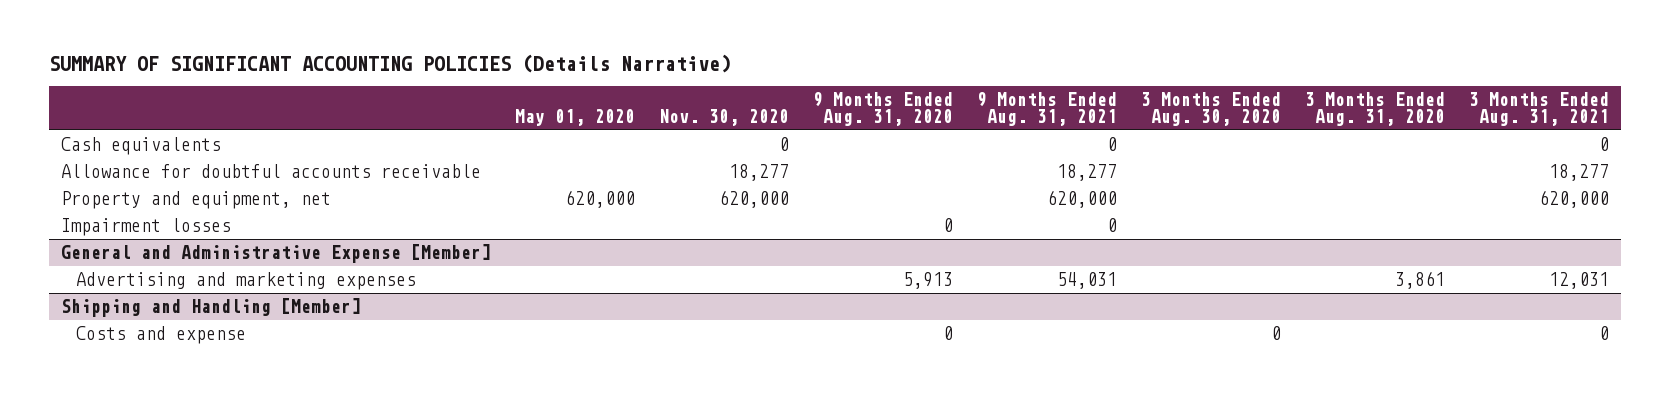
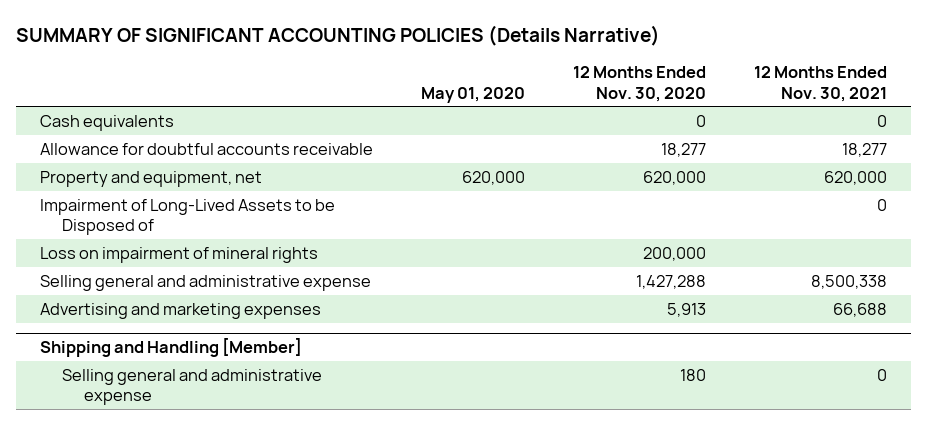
[659,109,790,127] Nov. 30, 2020 -> none
[813,91,954,127] 9 Months Ended Aug. 31, 2020 -> none
[977,91,1118,127] 9 Months Ended Aug. 31, 2021 -> none
[1141,91,1282,127] 3 Months Ended Aug. 30, 2020 -> none
[1305,91,1446,127] 3 Months Ended Aug. 31, 2020 -> none
[1469,91,1610,127] 3 Months Ended Aug. 31, 2021 -> none
none -> [572,66,706,102] 12 Months Ended Nov. 30, 2020
none -> [753,66,887,102] 12 Months Ended Nov. 30, 2021
[61,244,492,264] General and Administrative Expense [Member] -> none
[75,272,416,291] Advertising and marketing expenses -> none
[61,218,232,237] Impairment losses -> [39,198,335,236] Impairment of Long-Lived Assets to be Disposed of
none -> [39,246,318,263] Loss on impairment of mineral rights
none -> [39,274,371,291] Selling general and administrative expense
none -> [39,302,321,319] Advertising and marketing expenses
[75,326,246,345] Costs and expense -> none
none -> [61,368,322,406] Selling general and administrative expense

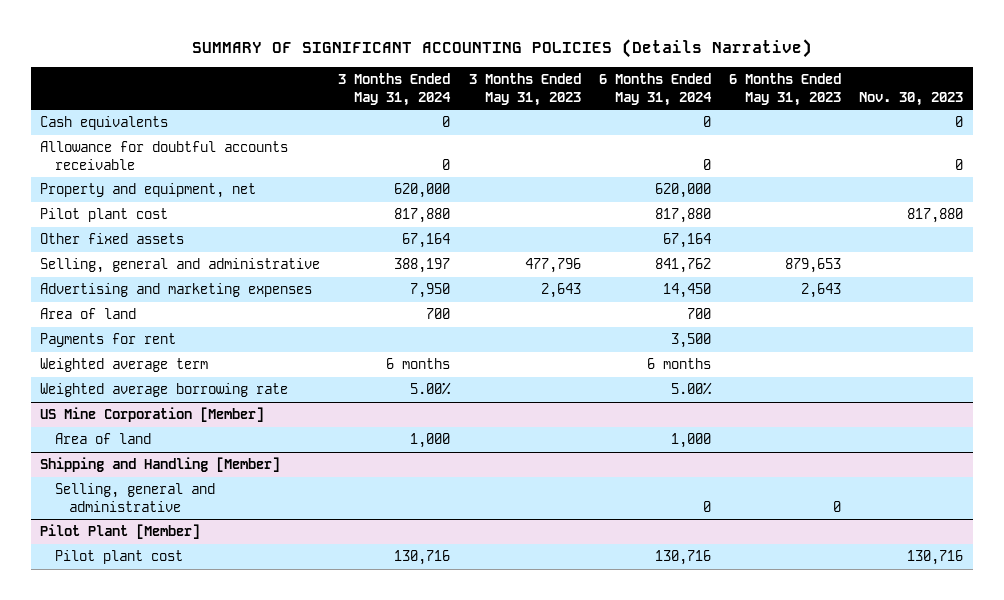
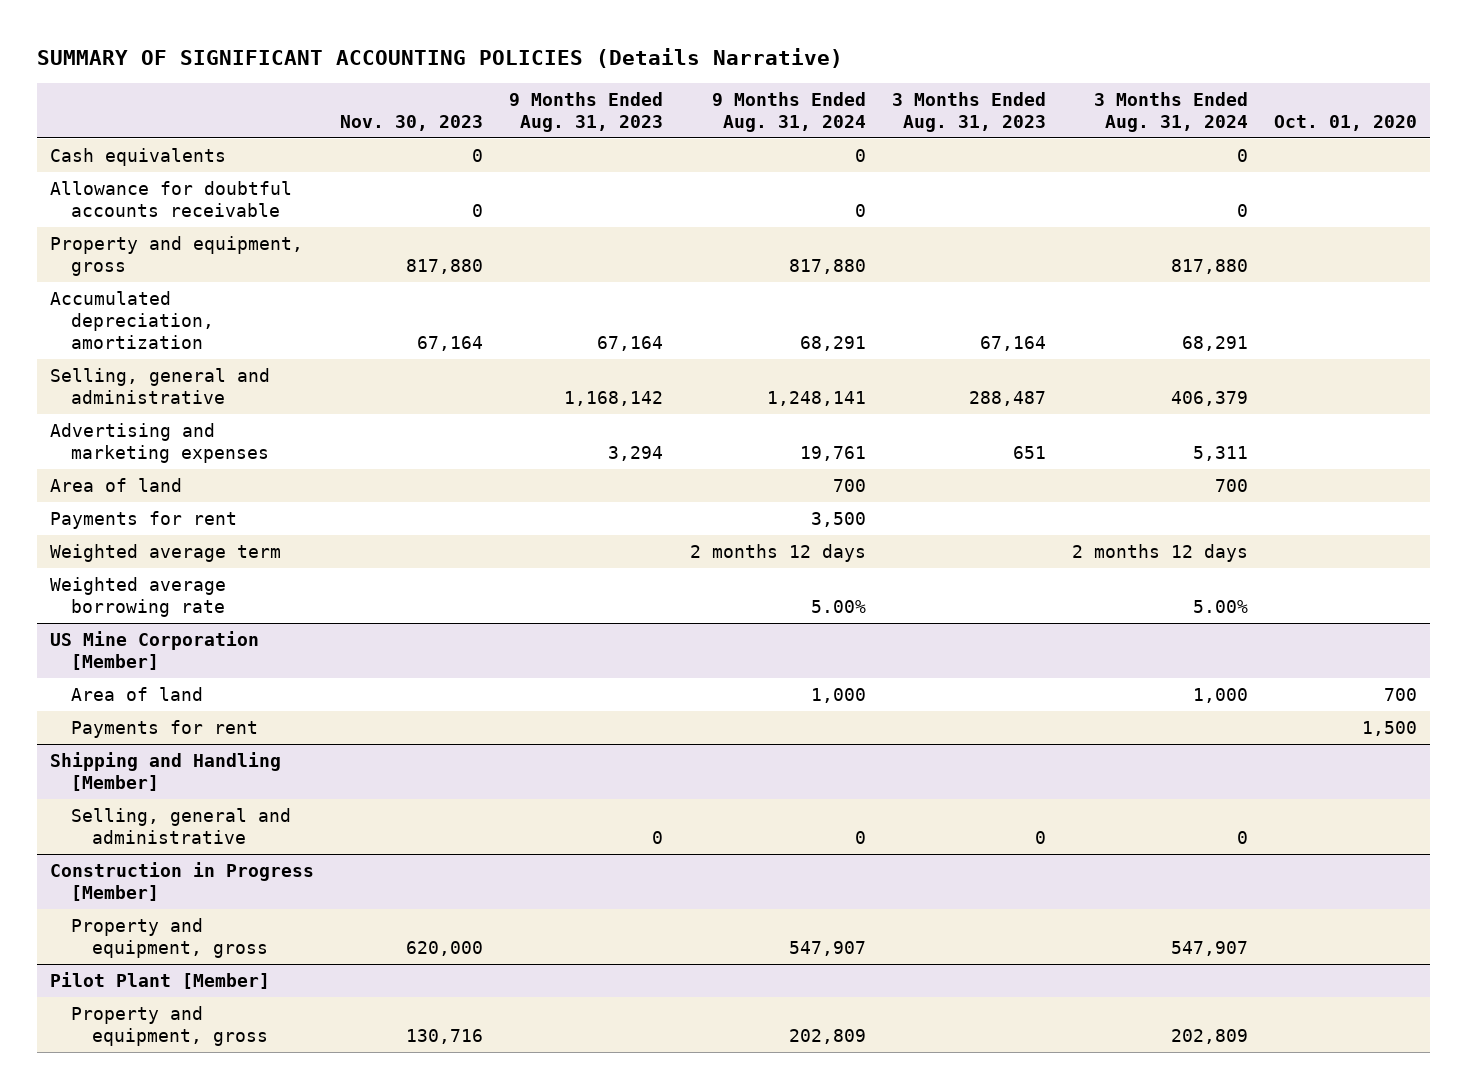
[338,73,452,107] 3 Months Ended May 31, 2024 -> none
[468,73,581,107] 3 Months Ended May 31, 2023 -> none
[598,73,712,107] 6 Months Ended May 31, 2024 -> none
[729,73,842,107] 6 Months Ended May 31, 2023 -> none
none -> [509,91,664,132] 9 Months Ended Aug. 31, 2023
none -> [711,91,866,132] 9 Months Ended Aug. 31, 2024
none -> [891,91,1046,132] 3 Months Ended Aug. 31, 2023
none -> [1093,91,1248,132] 3 Months Ended Aug. 31, 2024
none -> [1273,114,1417,131] Oct. 01, 2020
[40,183,257,199] Property and equipment, net -> none
[40,233,185,245] Other fixed assets -> none
[40,208,169,223] Pilot plant cost -> [50,236,304,277] Property and equipment, gross
none -> [50,291,214,350] Accumulated depreciation, amortization
none -> [70,720,258,739] Payments for rent
none -> [50,862,315,902] Construction in Progress [Member]
none -> [70,918,268,959] Property and equipment, gross
[54,550,183,565] Pilot plant cost -> [70,1006,268,1047] Property and equipment, gross

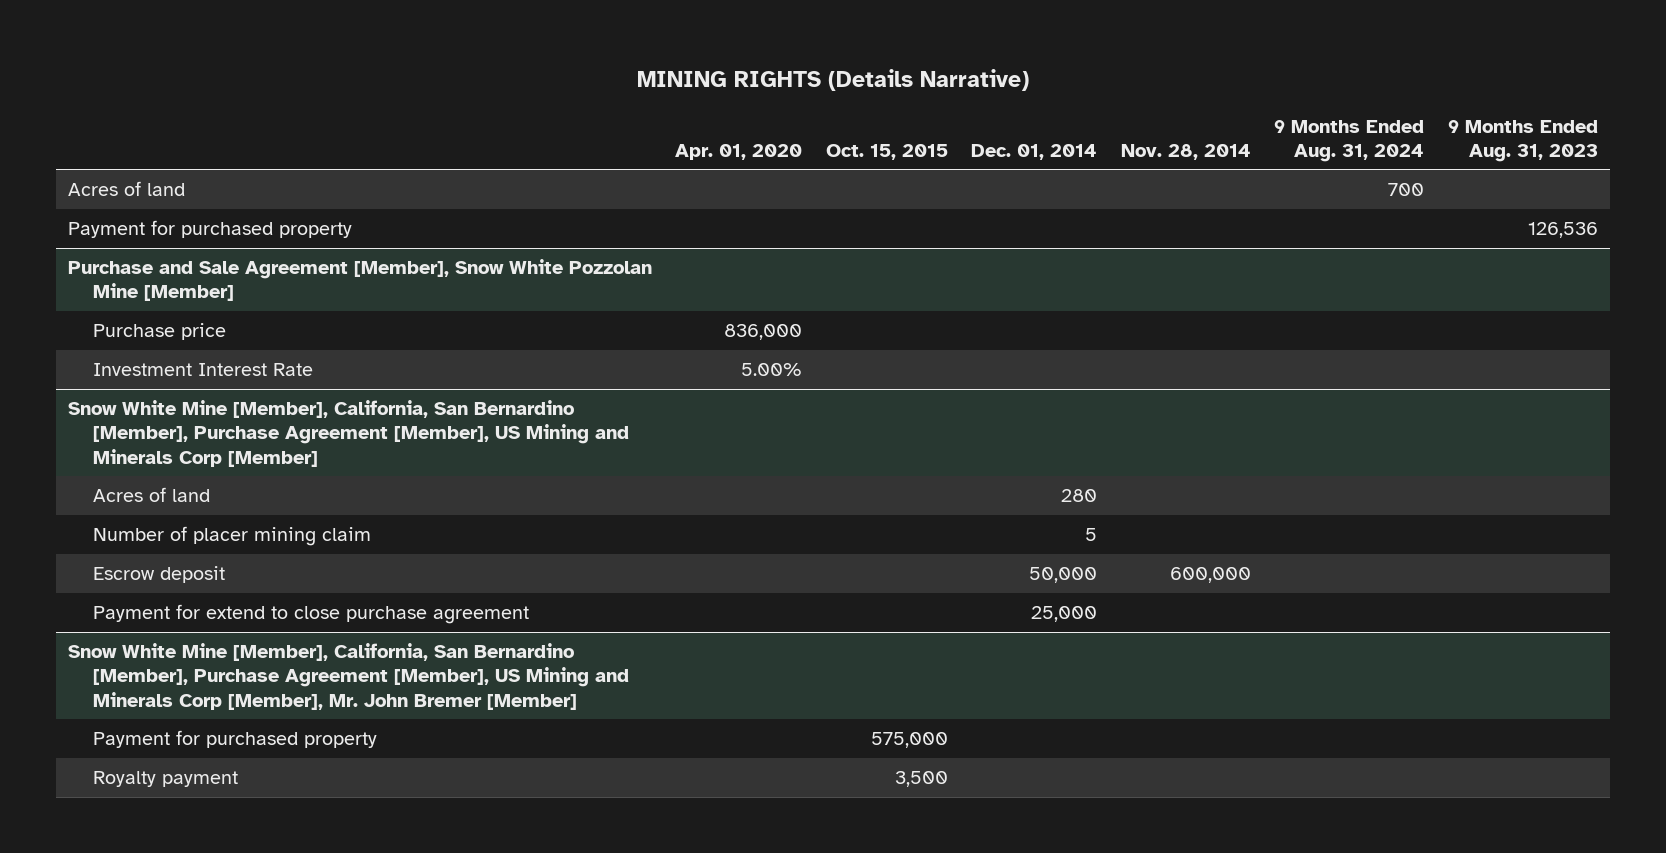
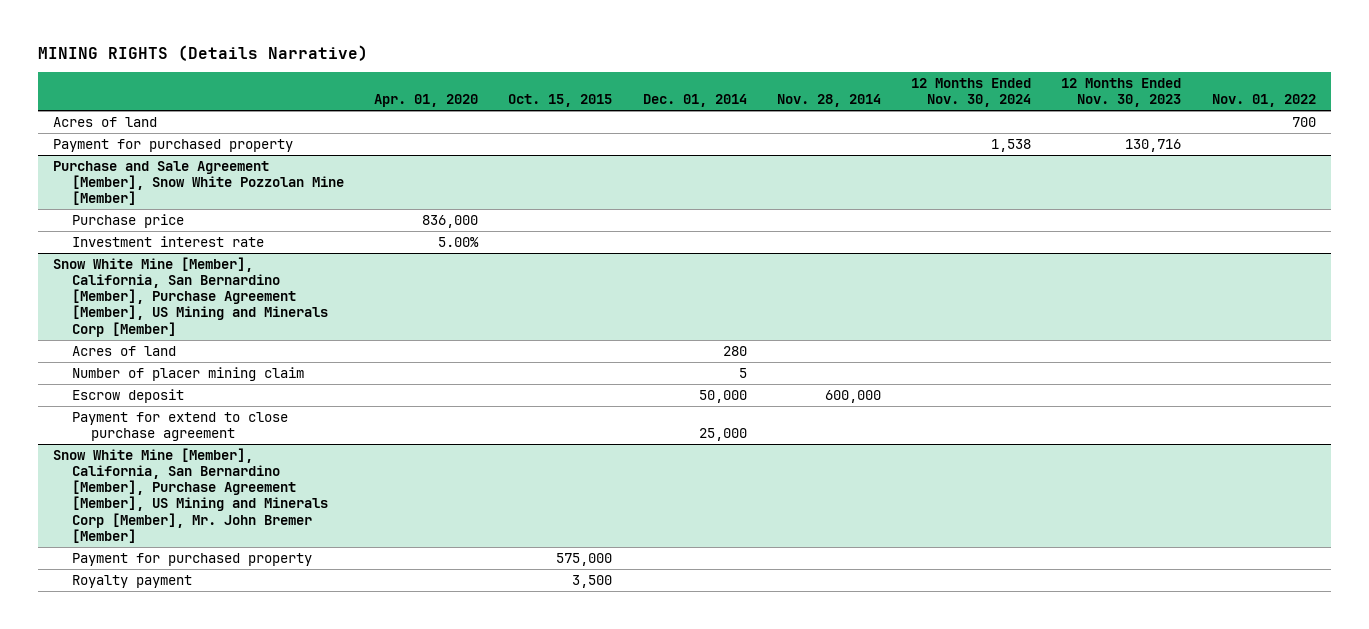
[1274,119,1425,162] 9 Months Ended Aug. 31, 2024 -> none
[1447,119,1598,162] 9 Months Ended Aug. 31, 2023 -> none
none -> [911,78,1032,108] 12 Months Ended Nov. 30, 2024
none -> [1061,78,1182,108] 12 Months Ended Nov. 30, 2023
none -> [1211,94,1316,108] Nov. 01, 2022
[92,362,313,376] Investment Interest Rate -> [71,235,264,247] Investment interest rate

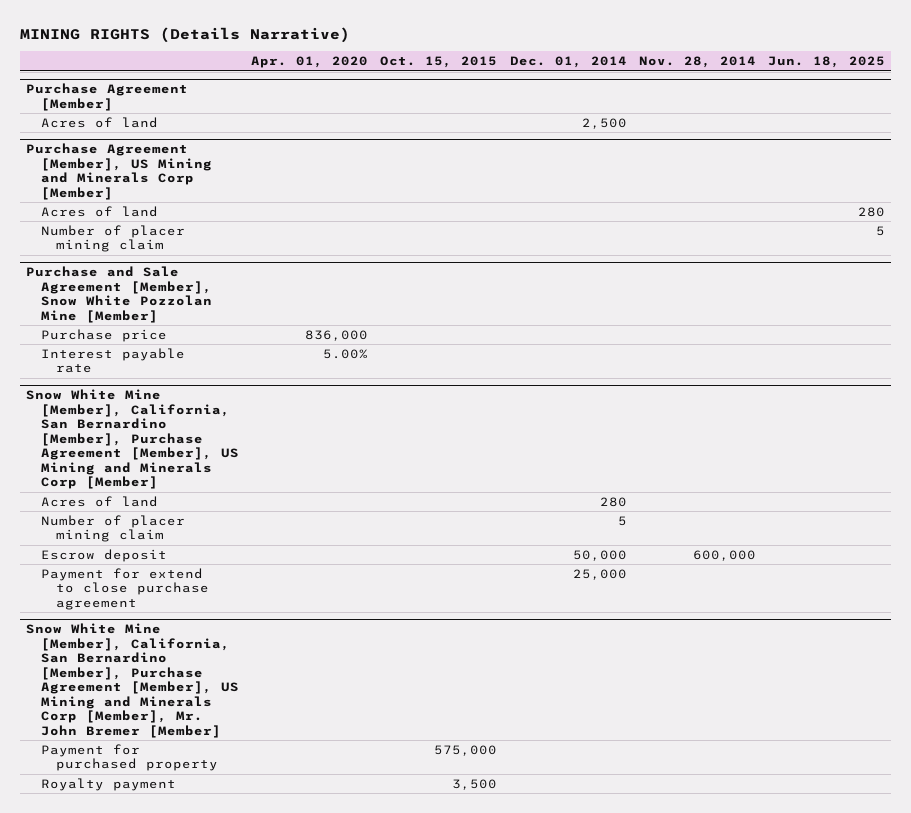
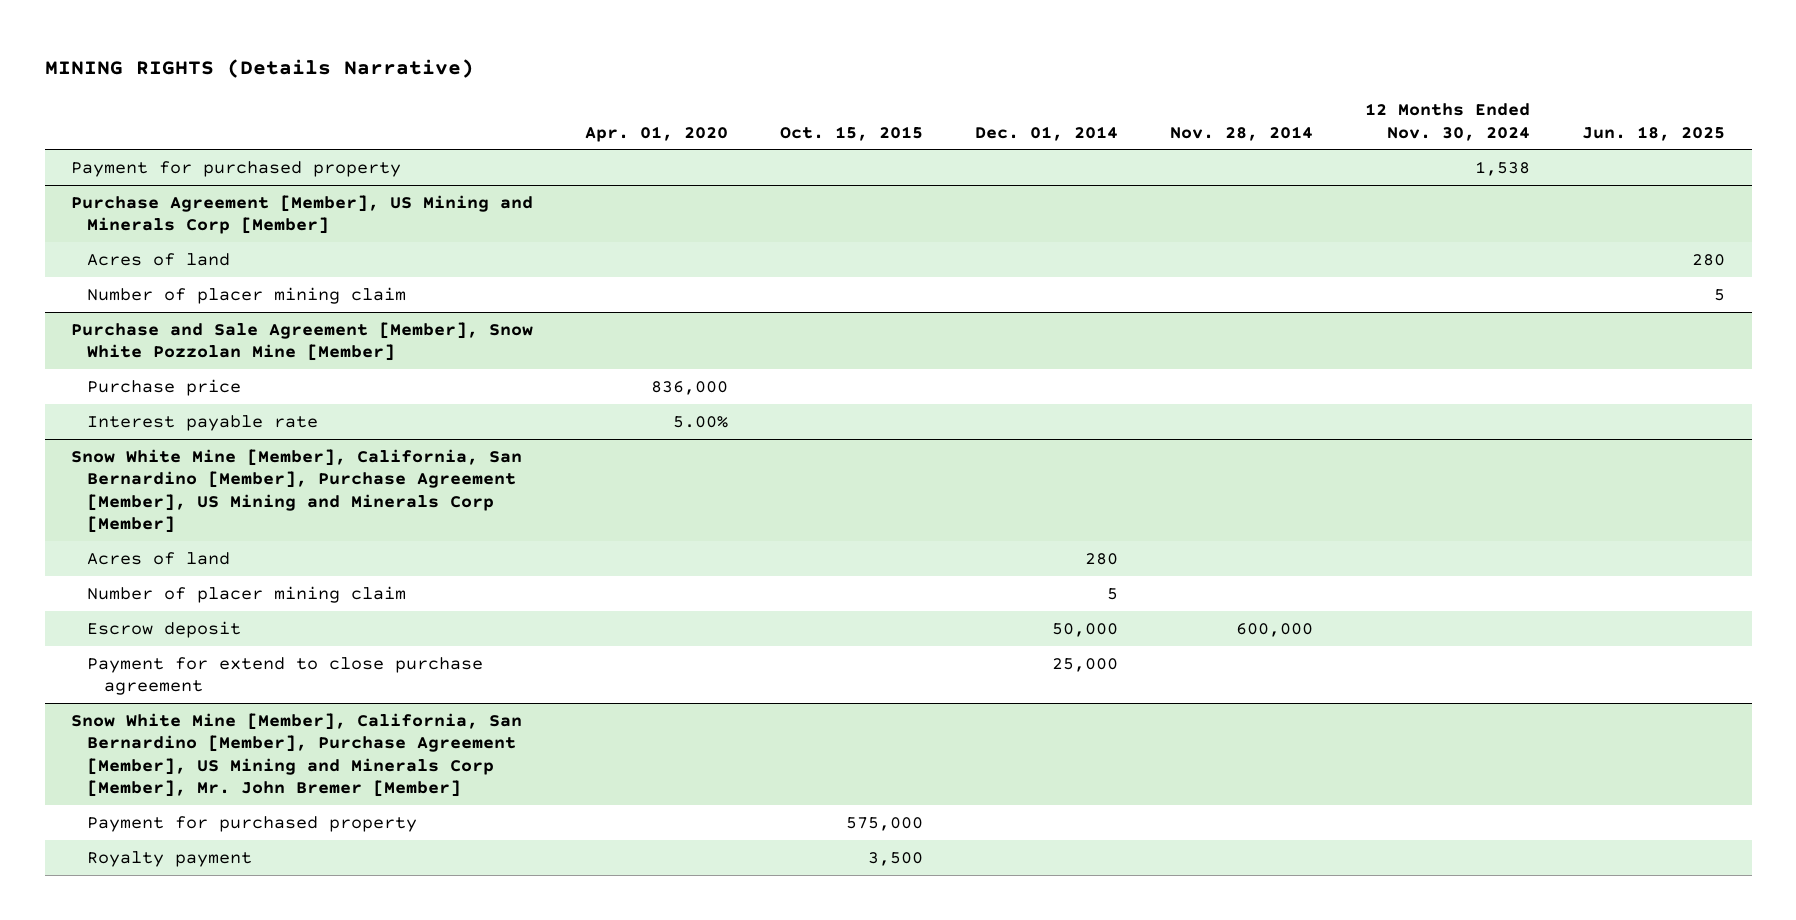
none -> [1365,103,1531,141] 12 Months Ended Nov. 30, 2024
[26,83,189,111] Purchase Agreement [Member] -> none
[40,116,158,128] Acres of land -> none
none -> [70,160,401,177] Payment for purchased property

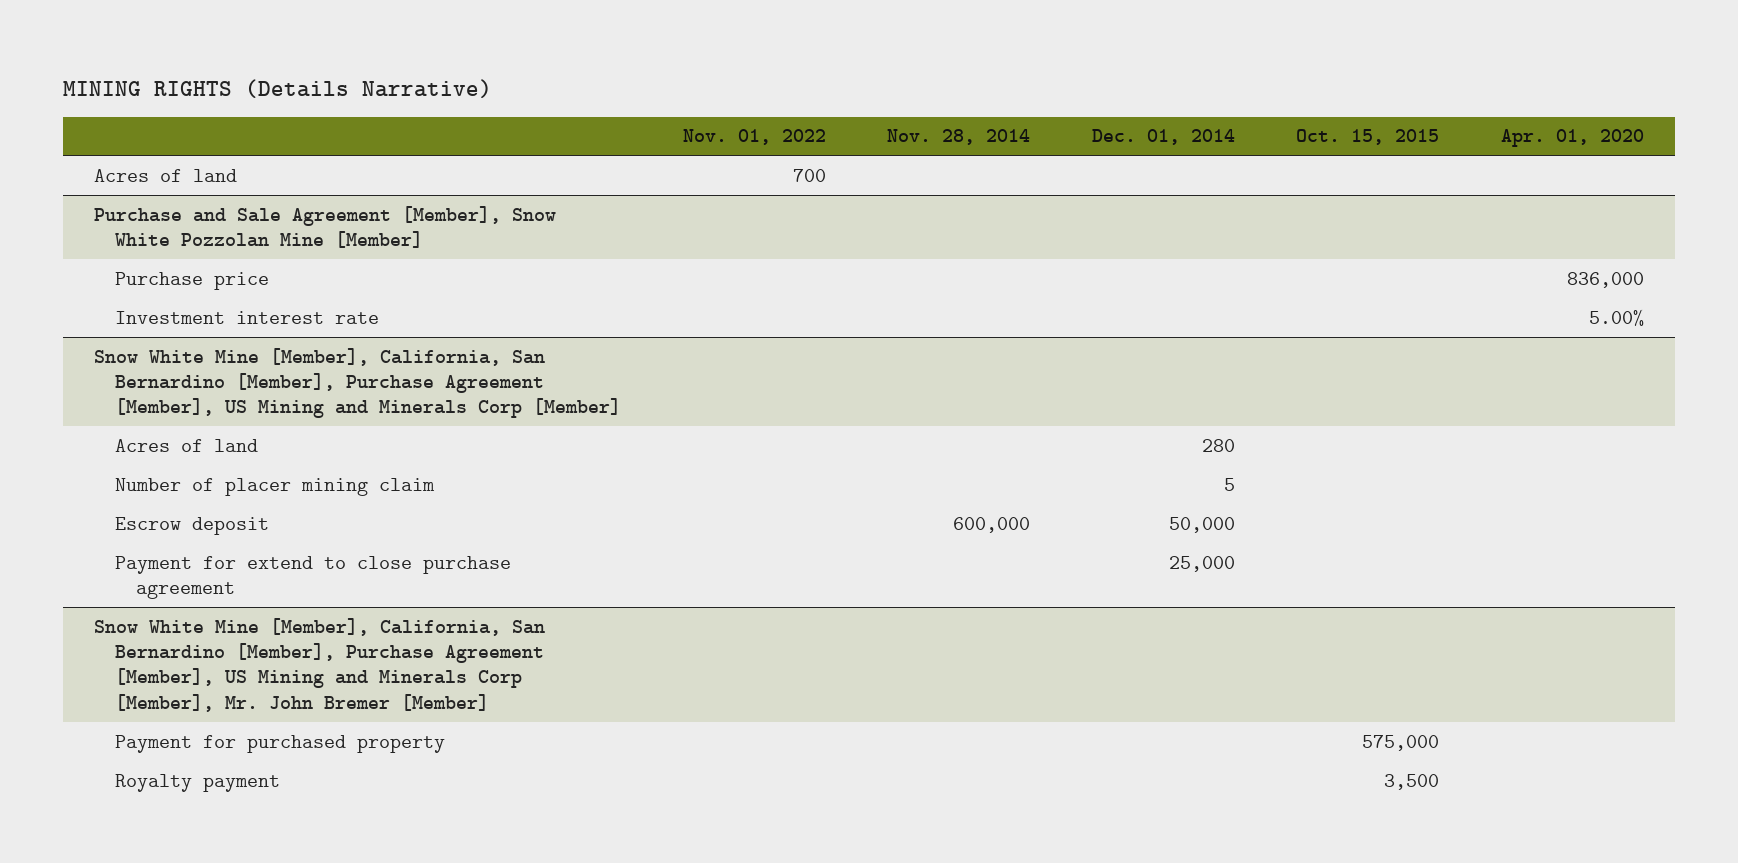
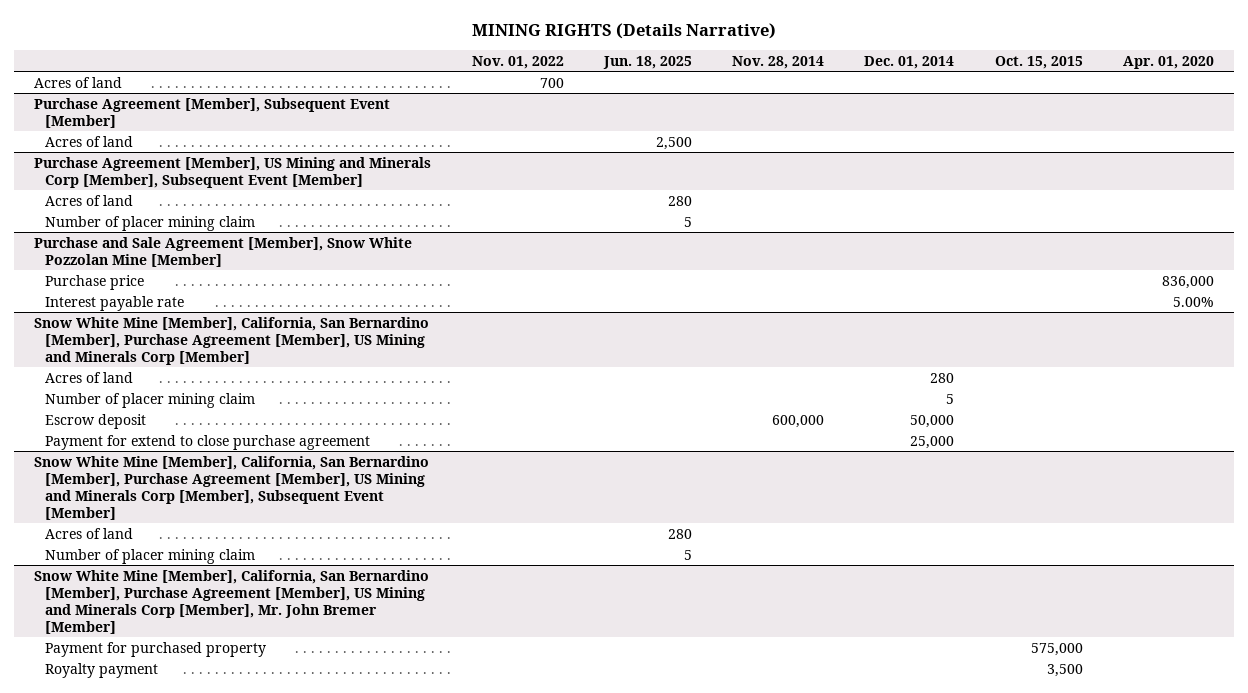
none -> [602,56,692,70] Jun. 18, 2025
none -> [34,97,391,128] Purchase Agreement [Member], Subsequent Event [Member]
none -> [44,135,133,147] Acres of land
none -> [34,156,432,188] Purchase Agreement [Member], US Mining and Minerals Corp [Member], Subsequent Event [Member]
none -> [44,194,133,206] Acres of land
none -> [44,215,255,231] Number of placer mining claim
[115,310,380,324] Investment interest rate -> [44,295,184,311] Interest payable rate
none -> [34,455,430,521] Snow White Mine [Member], California, San Bernardino [Member], Purchase Agreement [Member], US Mining and Minerals Corp [Member], Subsequent Event [Member]
none -> [44,527,133,539] Acres of land
none -> [44,548,255,564] Number of placer mining claim

